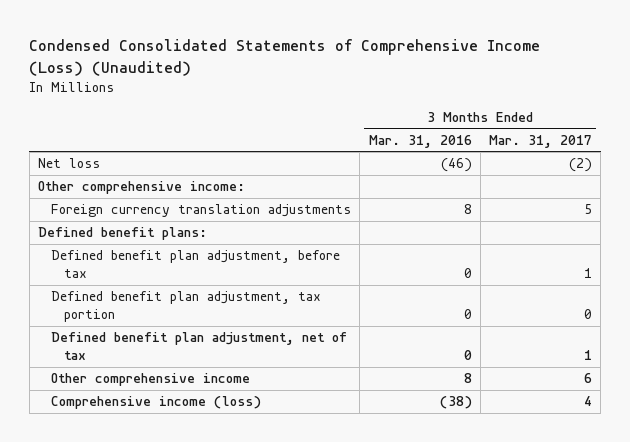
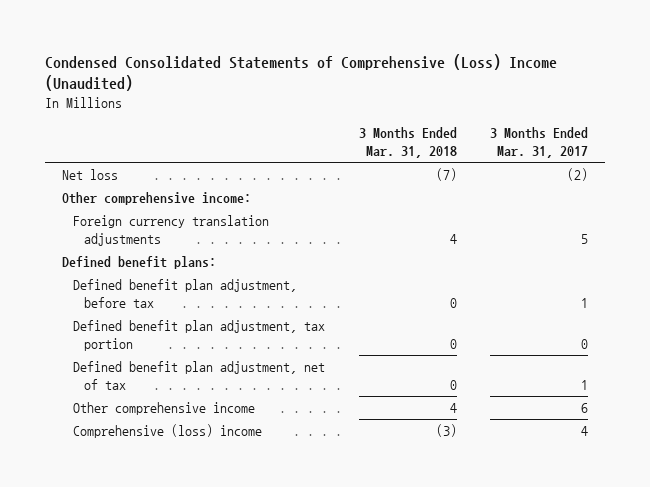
[29,39,541,77] Condensed Consolidated Statements of Comprehensive Income (Loss) (Unaudited) -> [44,53,557,92] Condensed Consolidated Statements of Comprehensive (Loss) Income (Unaudited)
[368,134,472,148] Mar. 31, 2016 -> none
none -> [358,127,457,159] 3 Months Ended Mar. 31, 2018
[51,396,262,410] Comprehensive income (loss) -> [72,424,262,439] Comprehensive (loss) income

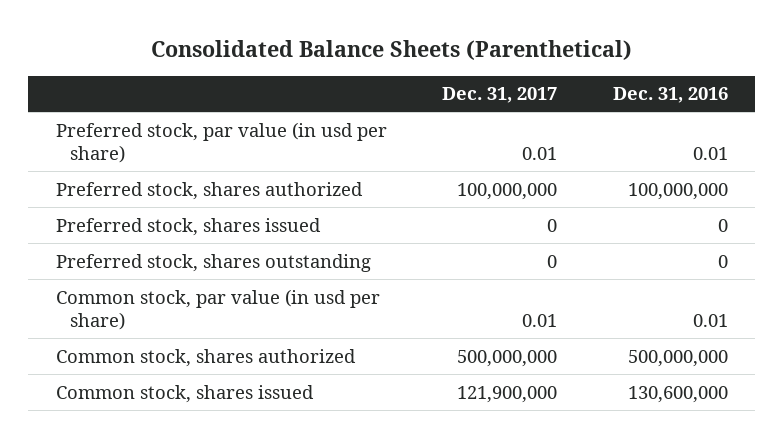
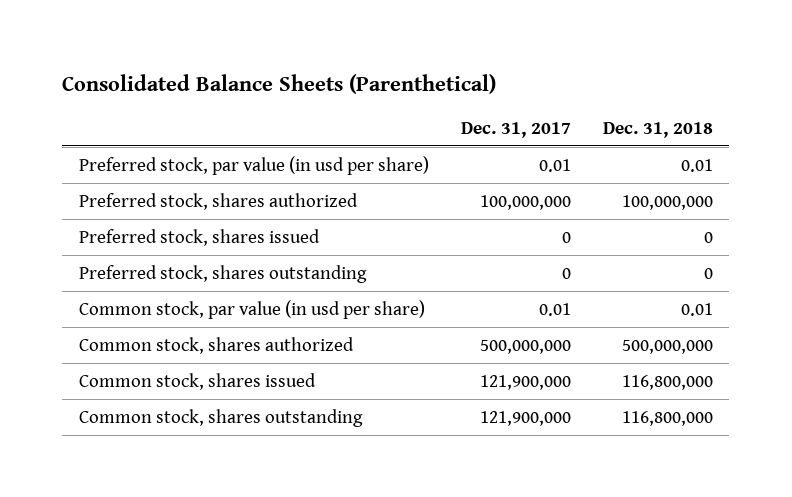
[612,87,728,104] Dec. 31, 2016 -> none
none -> [603,121,714,138] Dec. 31, 2018
none -> [78,408,363,427] Common stock, shares outstanding

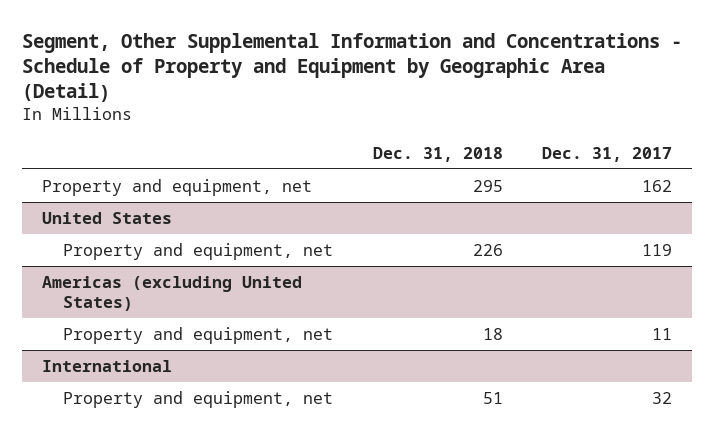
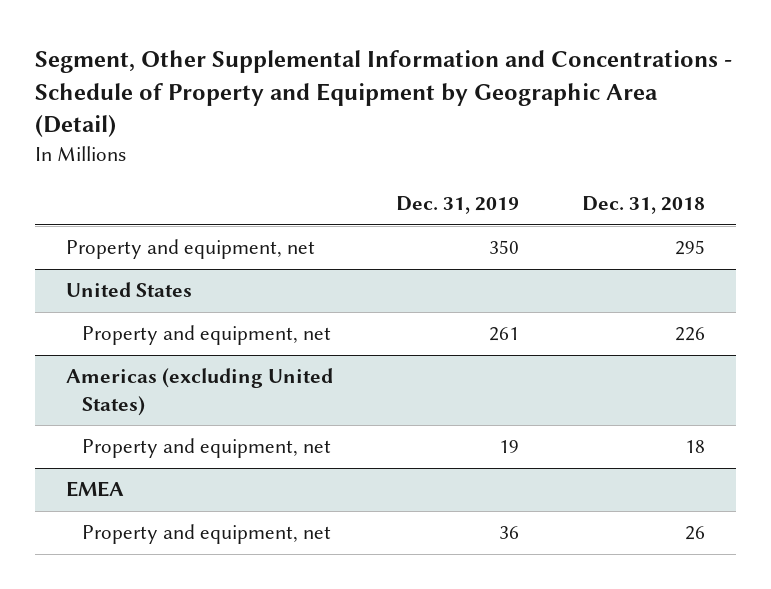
[542,146,673,162] Dec. 31, 2017 -> none
none -> [396,196,520,215] Dec. 31, 2019
[42,359,173,372] International -> [66,481,125,498] EMEA
[482,391,503,404] 51 -> [684,526,705,541] 26

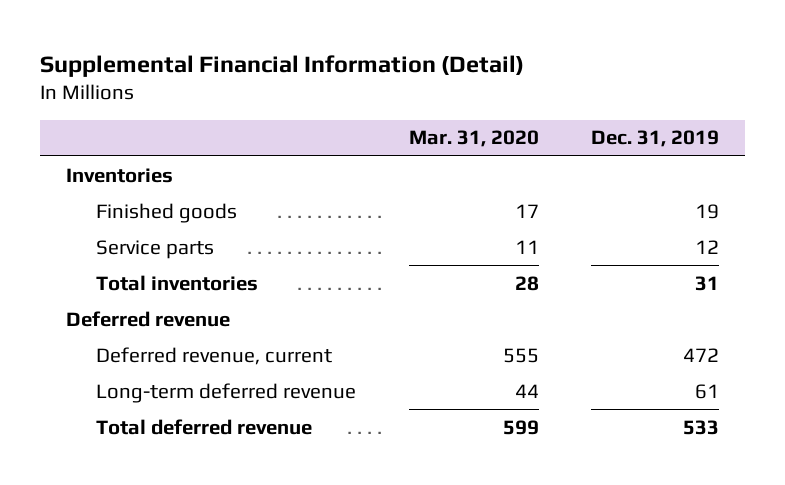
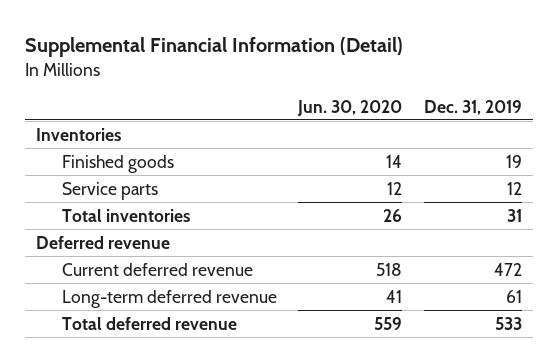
[408,130,539,148] Mar. 31, 2020 -> none
none -> [297,99,403,116] Jun. 30, 2020
[96,346,333,365] Deferred revenue, current -> [61,262,253,276] Current deferred revenue

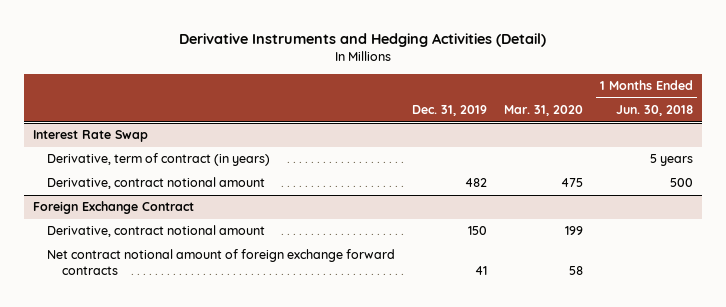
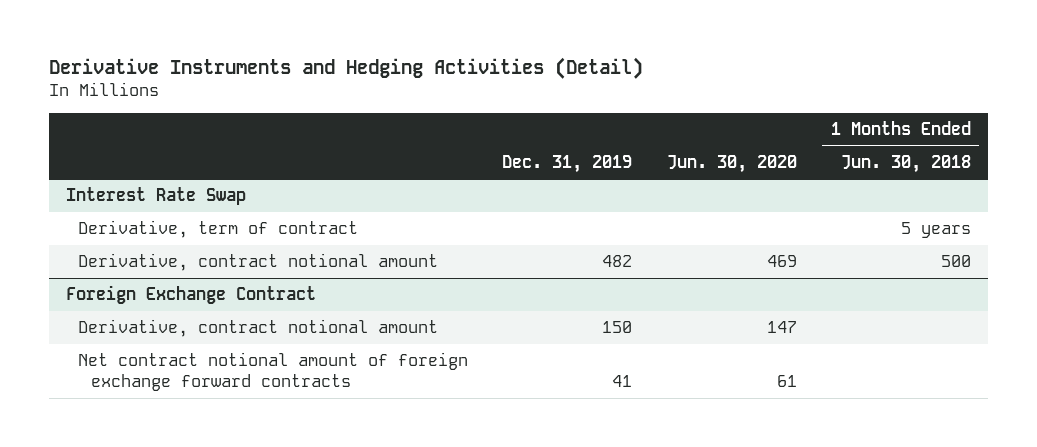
[504,105,584,117] Mar. 31, 2020 -> none
none -> [666,154,797,173] Jun. 30, 2020
[47,153,271,167] Derivative, term of contract (in years) -> [78,220,359,239] Derivative, term of contract

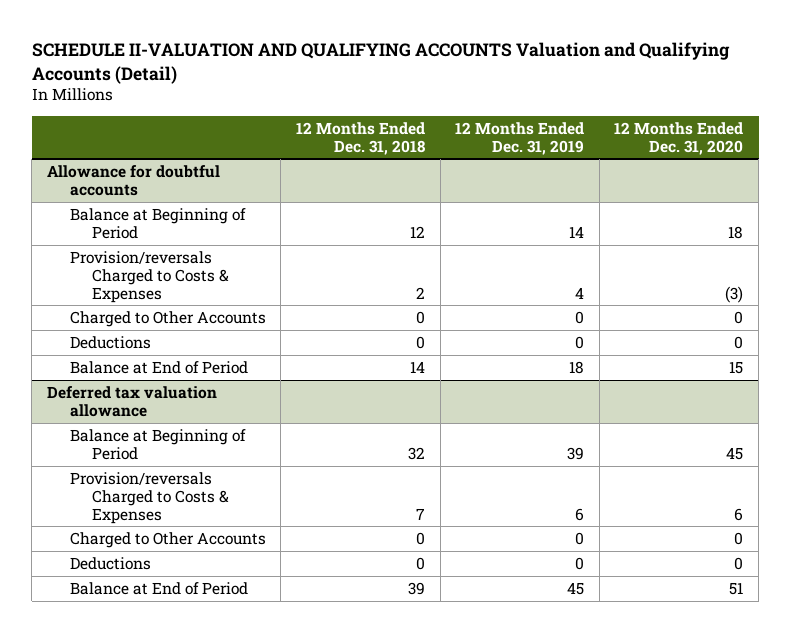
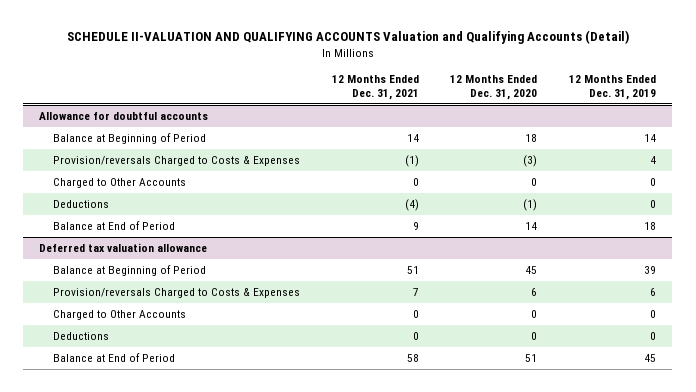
[296,121,426,155] 12 Months Ended Dec. 31, 2018 -> none
none -> [331,74,419,101] 12 Months Ended Dec. 31, 2021
[734,335,744,349] 0 -> [523,198,538,211] (1)
[729,360,744,374] 15 -> [525,221,538,230] 14

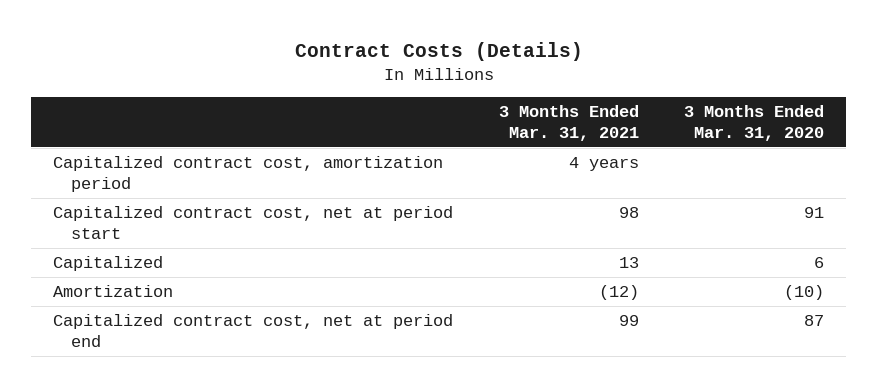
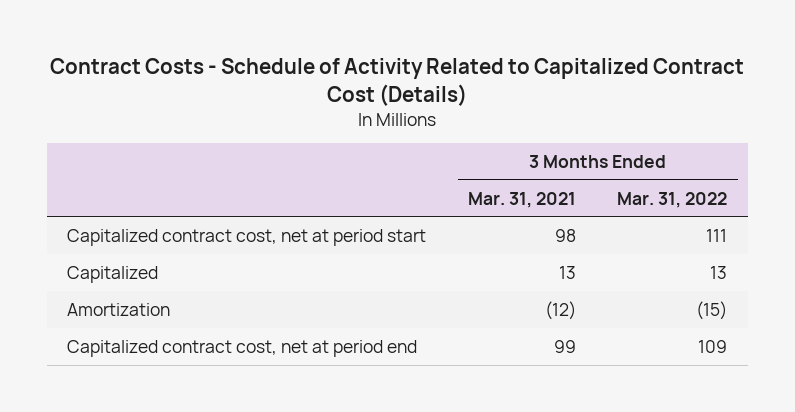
[294,42,583,62] Contract Costs (Details) -> [50,58,745,106] Contract Costs - Schedule of Activity Related to Capitalized Contract Cost (Details)
[683,105,824,141] 3 Months Ended Mar. 31, 2020 -> none
none -> [617,191,728,208] Mar. 31, 2022
[53,156,444,192] Capitalized contract cost, amortization period -> none

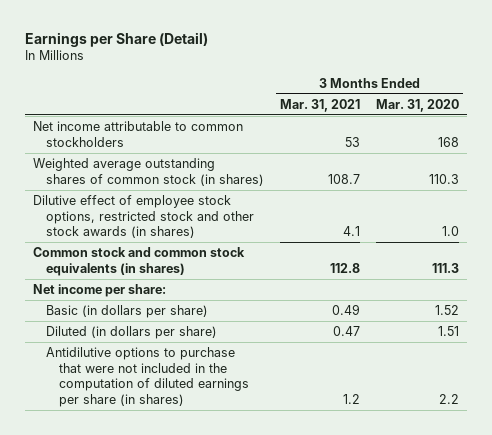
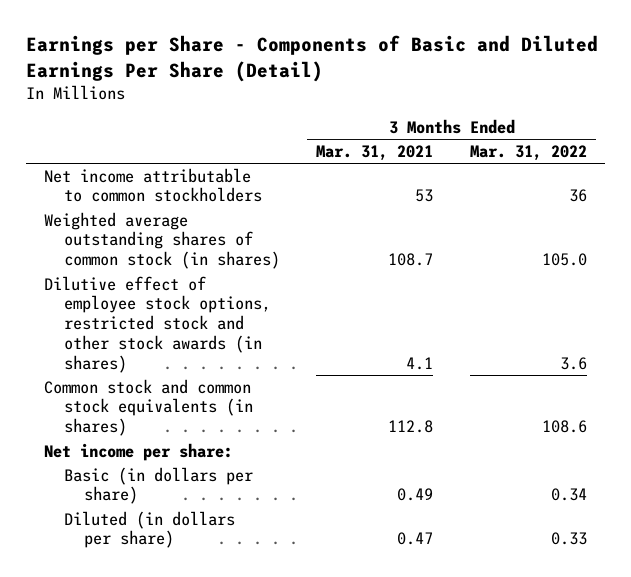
[24,31,208,47] Earnings per Share (Detail) -> [26,35,599,82] Earnings per Share - Components of Basic and Diluted Earnings Per Share (Detail)
[376,98,460,112] Mar. 31, 2020 -> none
none -> [469,144,587,161] Mar. 31, 2022
[45,346,249,407] Antidilutive options to purchase that were not included in the computation of diluted earnings per share (in shares) -> none

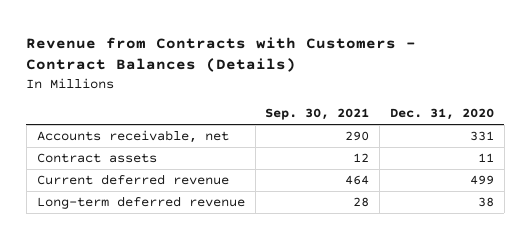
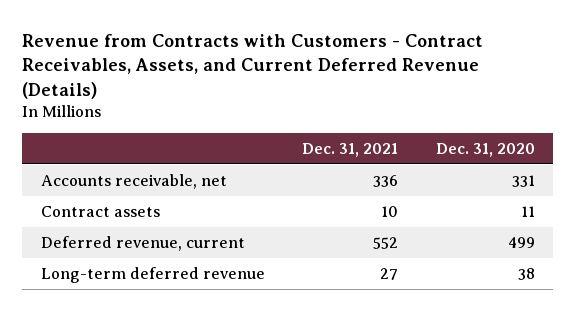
[26,36,417,73] Revenue from Contracts with Customers - Contract Balances (Details) -> [22,33,484,99] Revenue from Contracts with Customers - Contract Receivables, Assets, and Current Deferred Revenue (Details)
[265,108,370,121] Sep. 30, 2021 -> none
none -> [302,142,399,157] Dec. 31, 2021
[36,174,229,186] Current deferred revenue -> [40,235,245,251] Deferred revenue, current

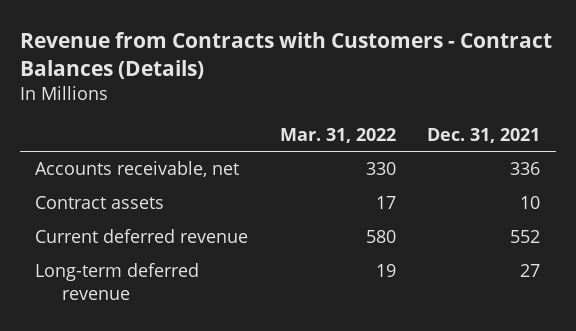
[22,33,484,99] Revenue from Contracts with Customers - Contract Receivables, Assets, and Current Deferred Revenue (Details) -> [19,31,552,79] Revenue from Contracts with Customers - Contract Balances (Details)
[435,142,535,157] Dec. 31, 2020 -> none
none -> [279,127,396,143] Mar. 31, 2022
[40,235,245,251] Deferred revenue, current -> [35,229,249,244] Current deferred revenue

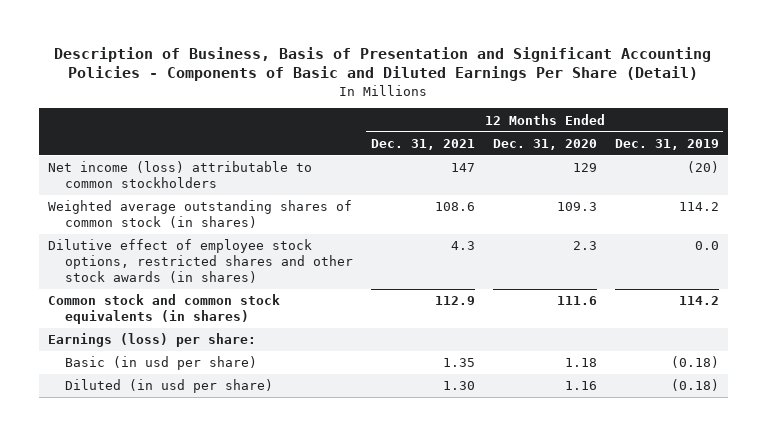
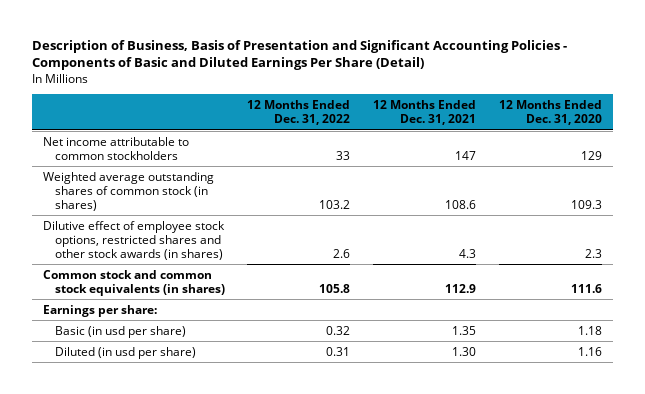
[614,138,719,150] Dec. 31, 2019 -> none
none -> [247,99,351,125] 12 Months Ended Dec. 31, 2022
[47,161,312,188] Net income (loss) attributable to common stockholders -> [43,136,190,160] Net income attributable to common stockholders
[47,333,256,348] Earnings (loss) per share: -> [43,304,158,317] Earnings per share:

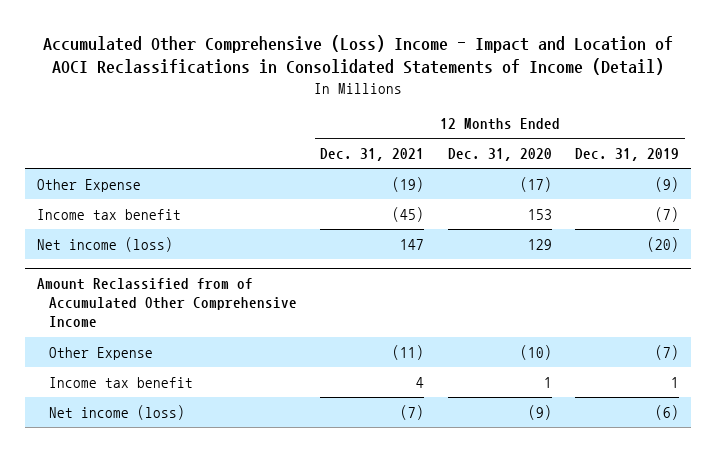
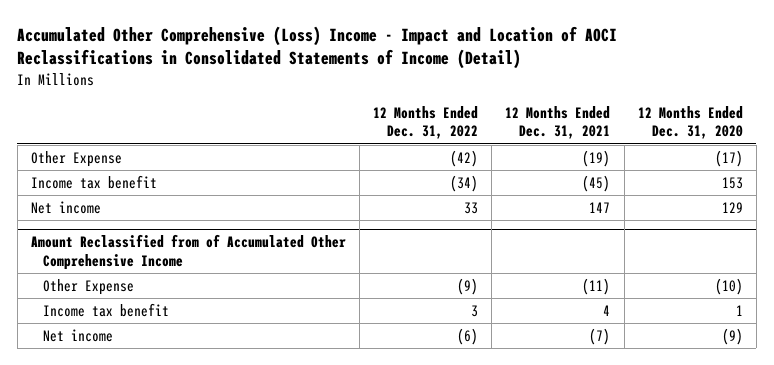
[575,148,680,162] Dec. 31, 2019 -> none
none -> [373,105,479,140] 12 Months Ended Dec. 31, 2022
[37,236,174,252] Net income (loss) -> [30,201,101,215] Net income
[49,404,186,420] Net income (loss) -> [42,329,113,343] Net income

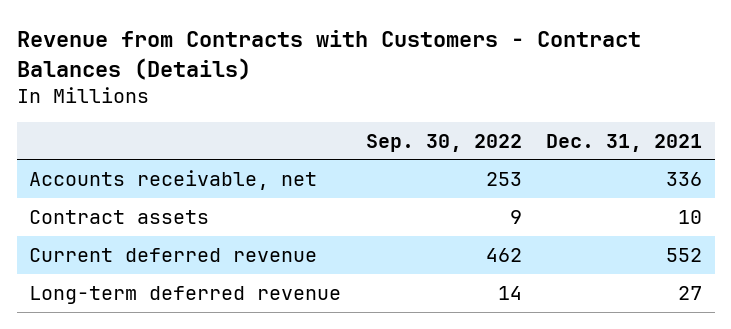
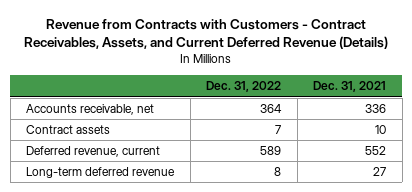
[16,29,641,80] Revenue from Contracts with Customers - Contract Balances (Details) -> [24,18,389,50] Revenue from Contracts with Customers - Contract Receivables, Assets, and Current Deferred Revenue (Details)
[365,133,522,152] Sep. 30, 2022 -> none
none -> [206,81,282,93] Dec. 31, 2022
[29,247,318,262] Current deferred revenue -> [26,145,161,157] Deferred revenue, current

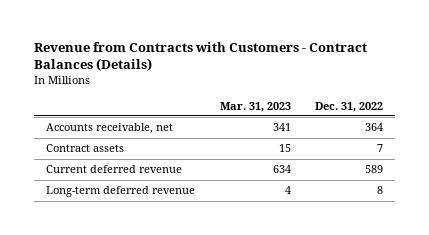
[24,18,389,50] Revenue from Contracts with Customers - Contract Receivables, Assets, and Current Deferred Revenue (Details) -> [34,41,368,71] Revenue from Contracts with Customers - Contract Balances (Details)
[313,81,387,93] Dec. 31, 2021 -> none
none -> [219,101,291,112] Mar. 31, 2023
[26,145,161,157] Deferred revenue, current -> [46,165,183,174] Current deferred revenue

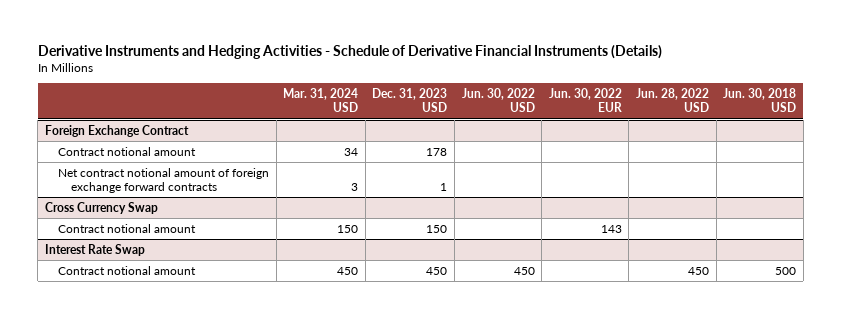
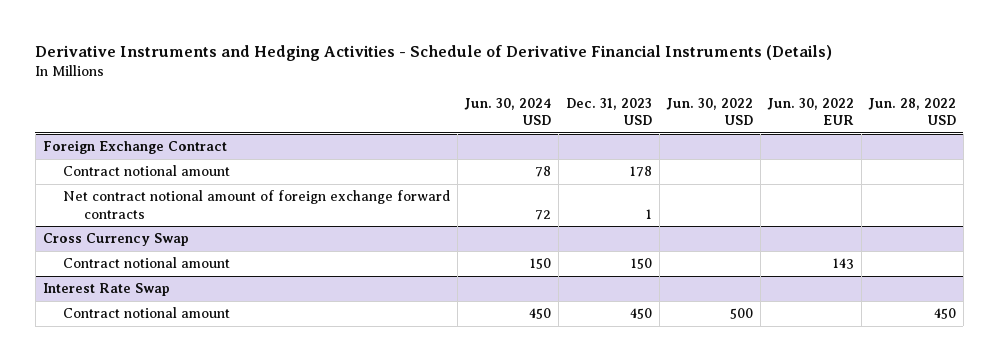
[283,87,359,113] Mar. 31, 2024 USD -> none
[723,87,797,113] Jun. 30, 2018 USD -> none
none -> [464,97,552,126] Jun. 30, 2024 USD
[513,266,535,275] 450 -> [729,308,753,320] 500

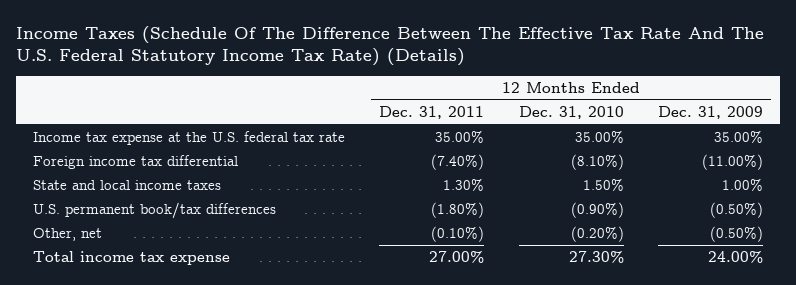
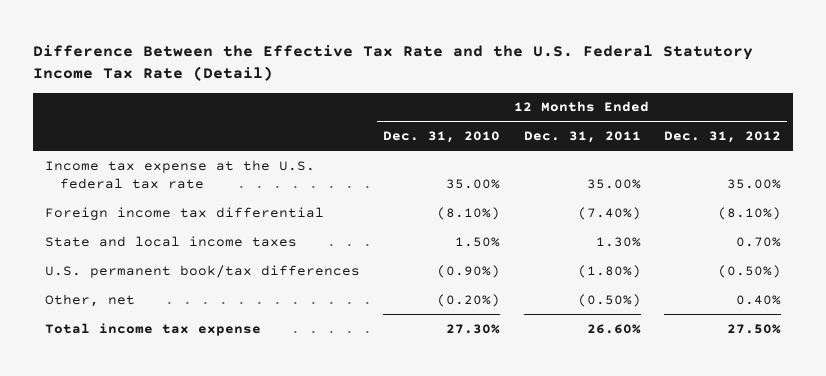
[16,25,765,67] Income Taxes (Schedule Of The Difference Between The Effective Tax Rate And The U.S. Federal Statutory Income Tax Rate) (Details) -> [33,44,754,82] Difference Between the Effective Tax Rate and the U.S. Federal Statutory Income Tax Rate (Detail)
[657,105,763,119] Dec. 31, 2009 -> none
none -> [664,131,782,144] Dec. 31, 2012
[431,226,485,243] (0.10%) -> [577,293,641,307] (0.50%)
[429,251,485,264] 27.00% -> [586,323,641,334] 26.60%

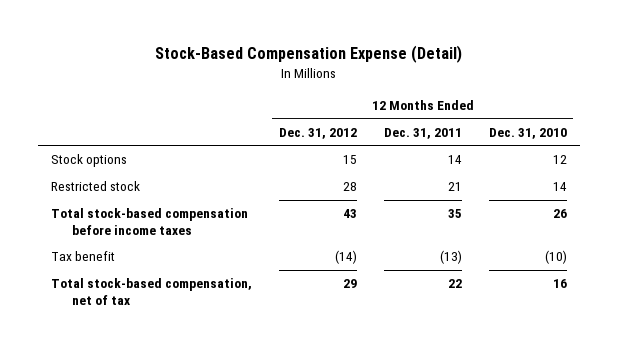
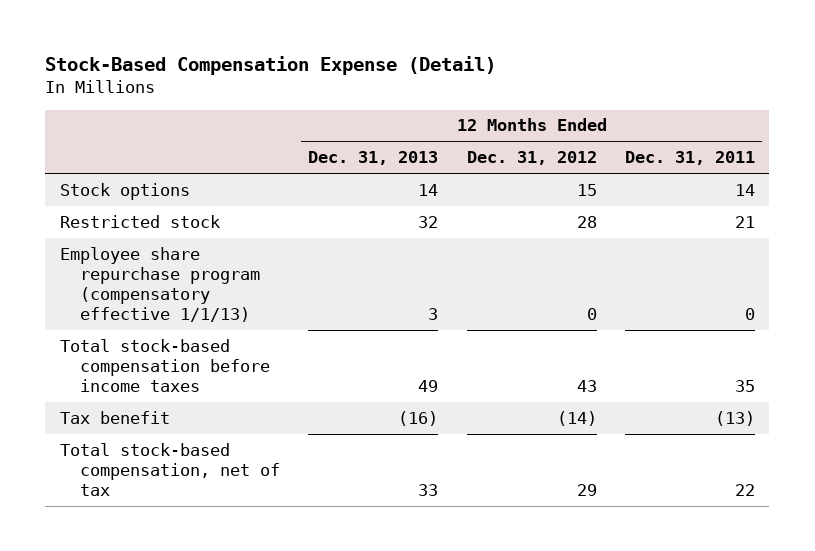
[488,127,567,139] Dec. 31, 2010 -> none
none -> [308,151,439,166] Dec. 31, 2013
none -> [59,246,261,322] Employee share repurchase program (compensatory effective 1/1/13)

